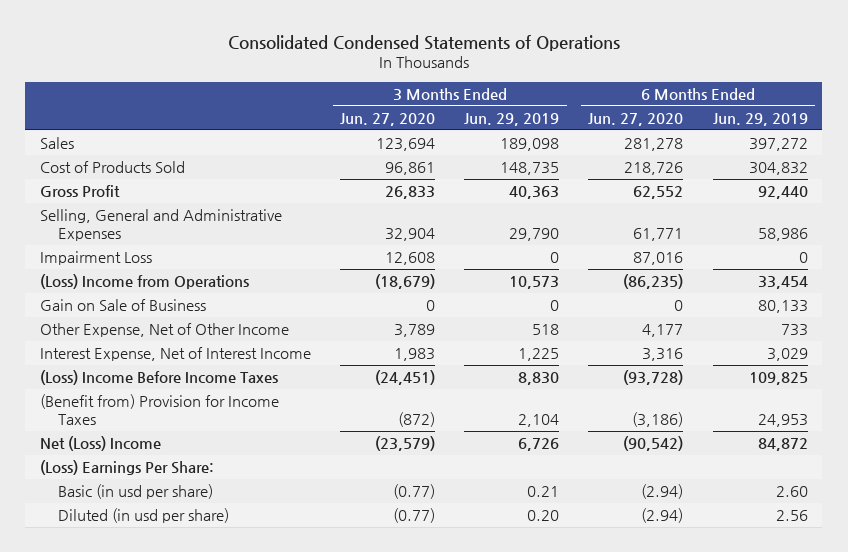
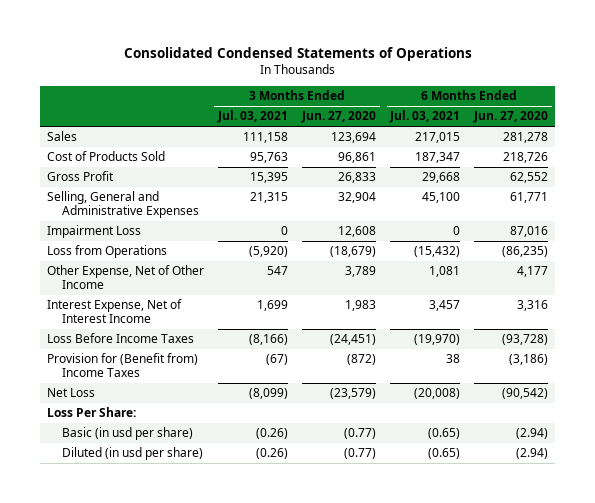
[464,112,560,126] Jun. 29, 2019 -> none
[712,112,808,126] Jun. 29, 2019 -> none
none -> [216,110,288,124] Jul. 03, 2021
none -> [389,110,461,124] Jul. 03, 2021
[39,299,206,312] Gain on Sale of Business -> none
[39,274,249,290] (Loss) Income from Operations -> [46,245,167,259] Loss from Operations
[39,370,278,386] (Loss) Income Before Income Taxes -> [46,333,194,344] Loss Before Income Taxes
[39,394,279,425] (Benefit from) Provision for Income Taxes -> [46,353,198,378] Provision for (Benefit from) Income Taxes
[39,436,161,452] Net (Loss) Income -> [46,388,95,398] Net Loss
[39,460,214,476] (Loss) Earnings Per Share: -> [46,407,136,418] Loss Per Share:

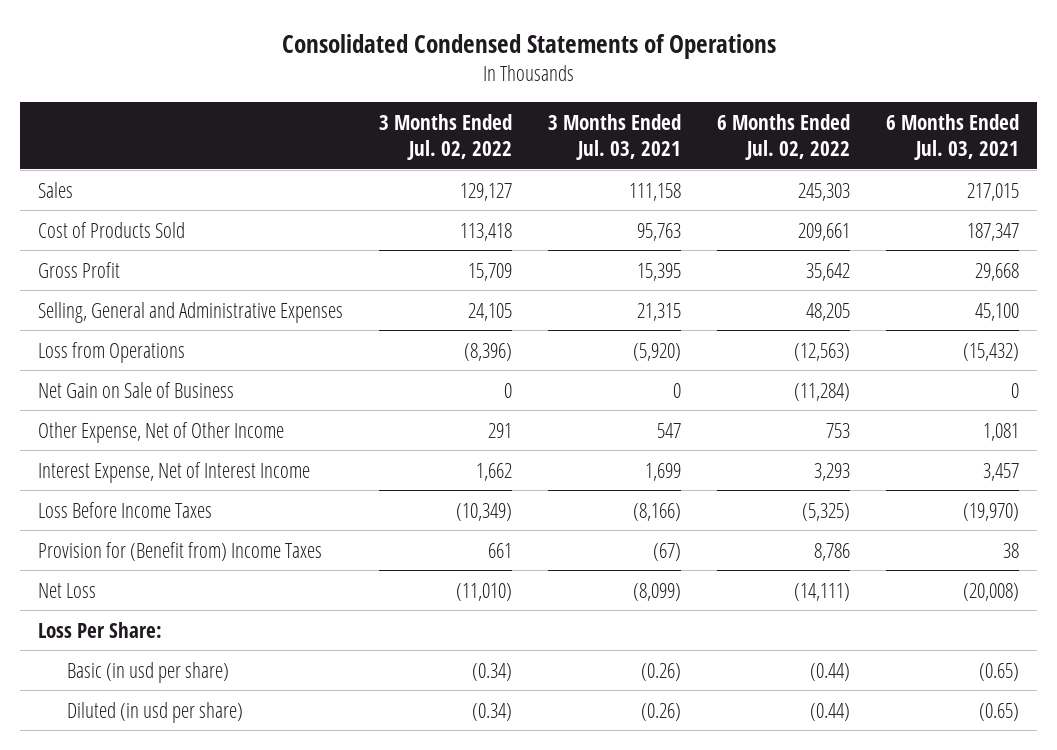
[301,111,377,124] Jun. 27, 2020 -> none
[473,111,549,124] Jun. 27, 2020 -> none
none -> [379,114,513,161] 3 Months Ended Jul. 02, 2022
none -> [717,114,851,161] 6 Months Ended Jul. 02, 2022
[46,225,141,239] Impairment Loss -> none
none -> [38,381,235,398] Net Gain on Sale of Business

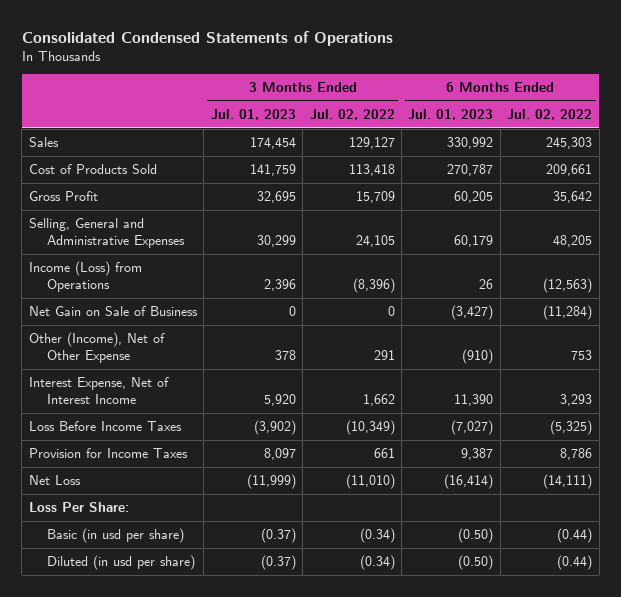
[548,114,682,161] 3 Months Ended Jul. 03, 2021 -> none
[886,114,1020,161] 6 Months Ended Jul. 03, 2021 -> none
none -> [210,108,296,120] Jul. 01, 2023
none -> [408,108,494,120] Jul. 01, 2023
[38,341,186,363] Loss from Operations -> [28,261,142,293] Income (Loss) from Operations
[38,421,285,443] Other Expense, Net of Other Income -> [28,332,165,364] Other (Income), Net of Other Expense
[38,541,323,561] Provision for (Benefit from) Income Taxes -> [28,448,188,459] Provision for Income Taxes

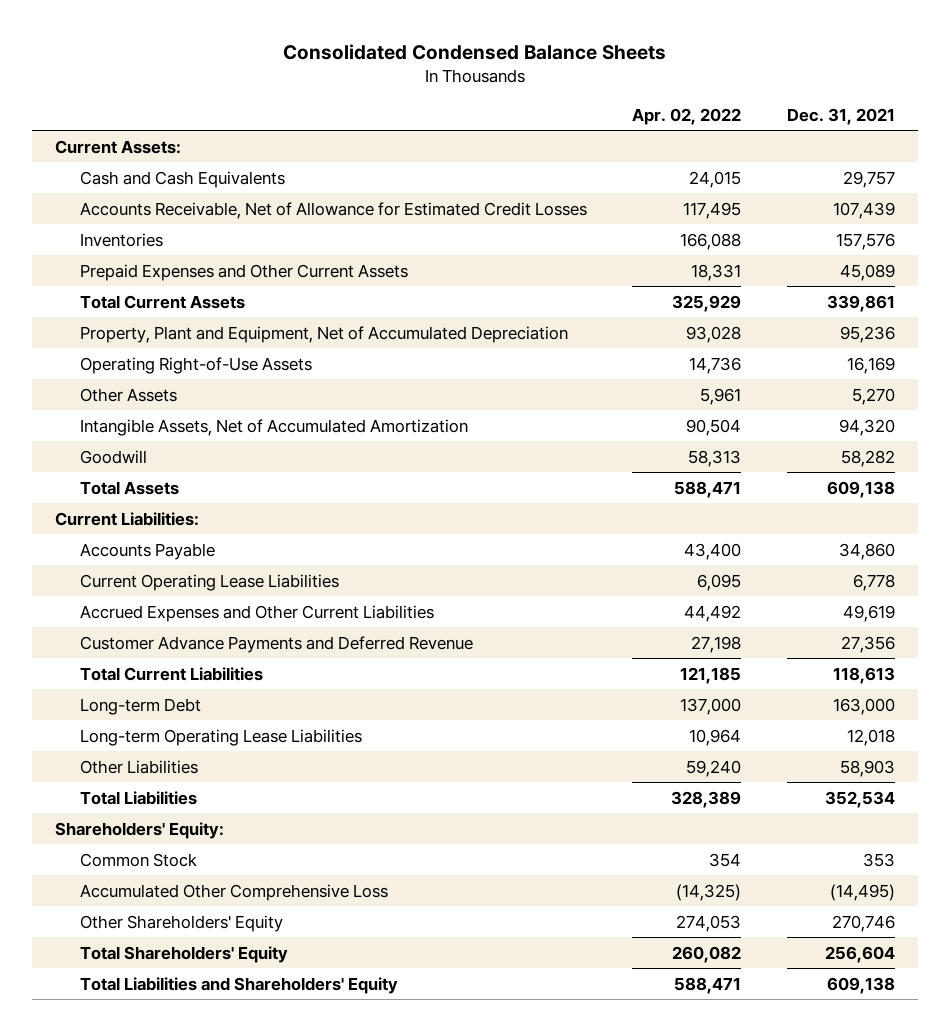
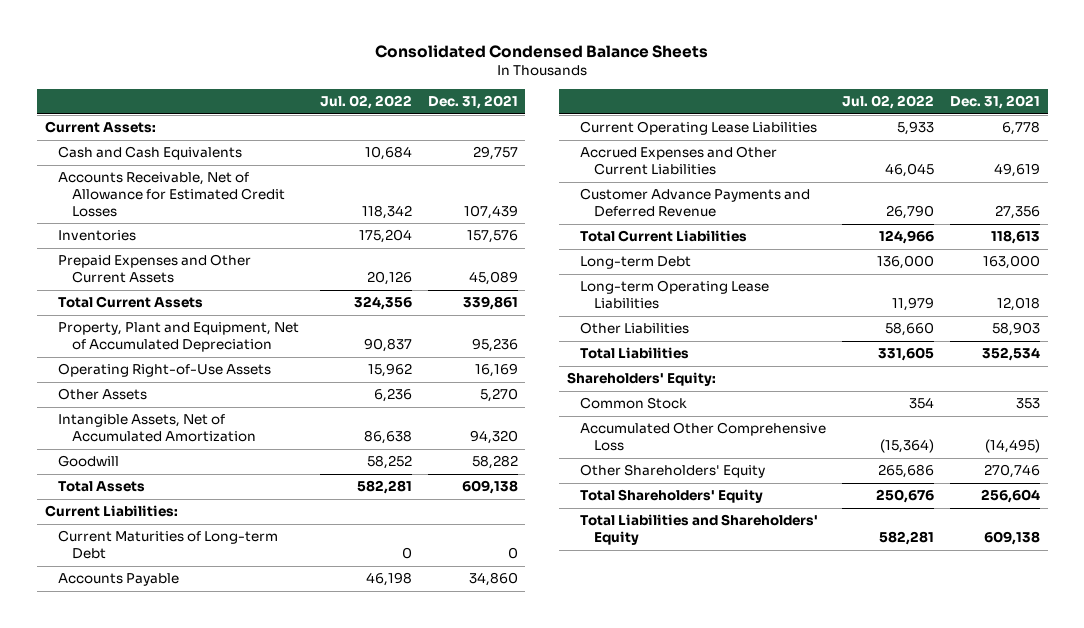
[632,107,742,125] Apr. 02, 2022 -> none
none -> [320,95,413,110] Jul. 02, 2022
none -> [58,530,279,560] Current Maturities of Long-term Debt

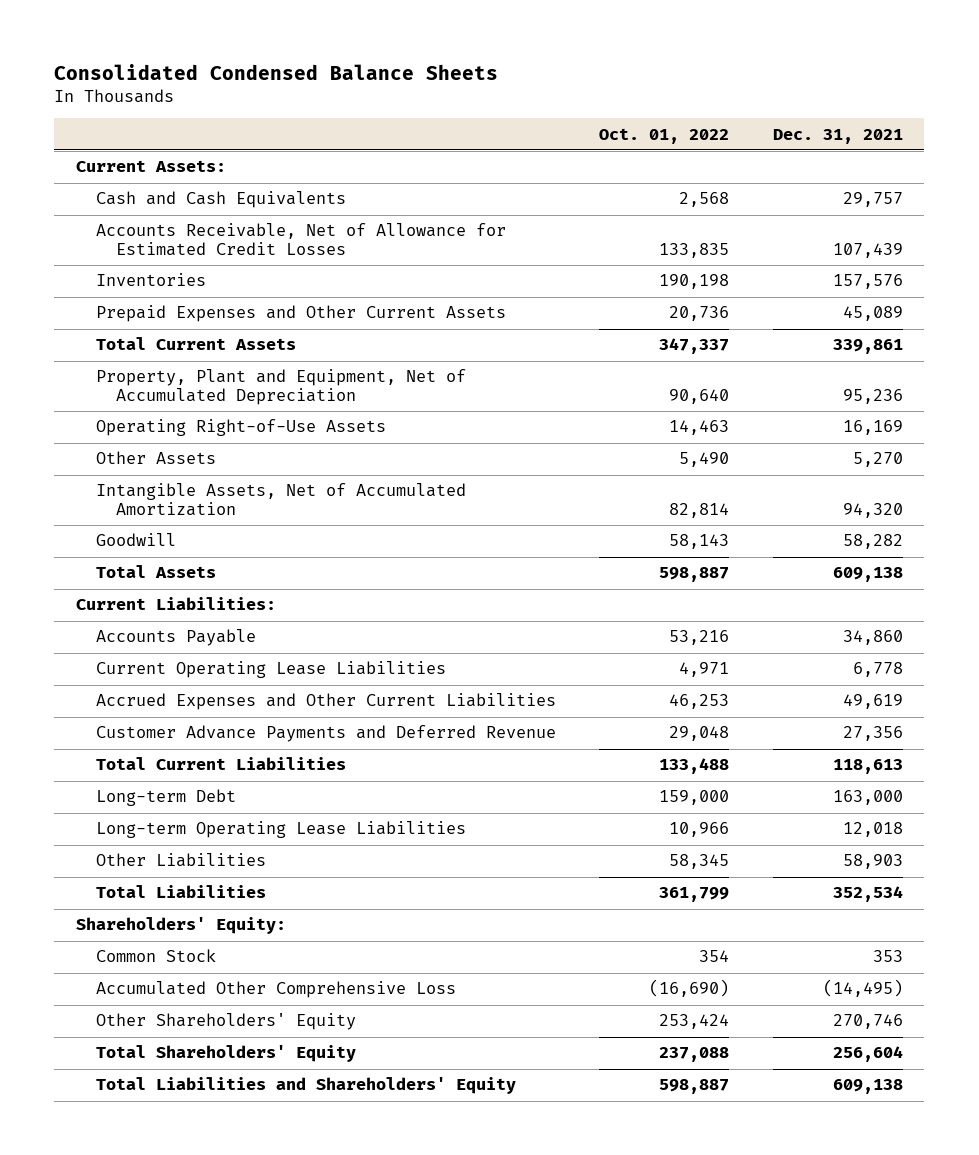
[320,95,413,110] Jul. 02, 2022 -> none
none -> [599,127,730,144] Oct. 01, 2022
[58,530,279,560] Current Maturities of Long-term Debt -> none

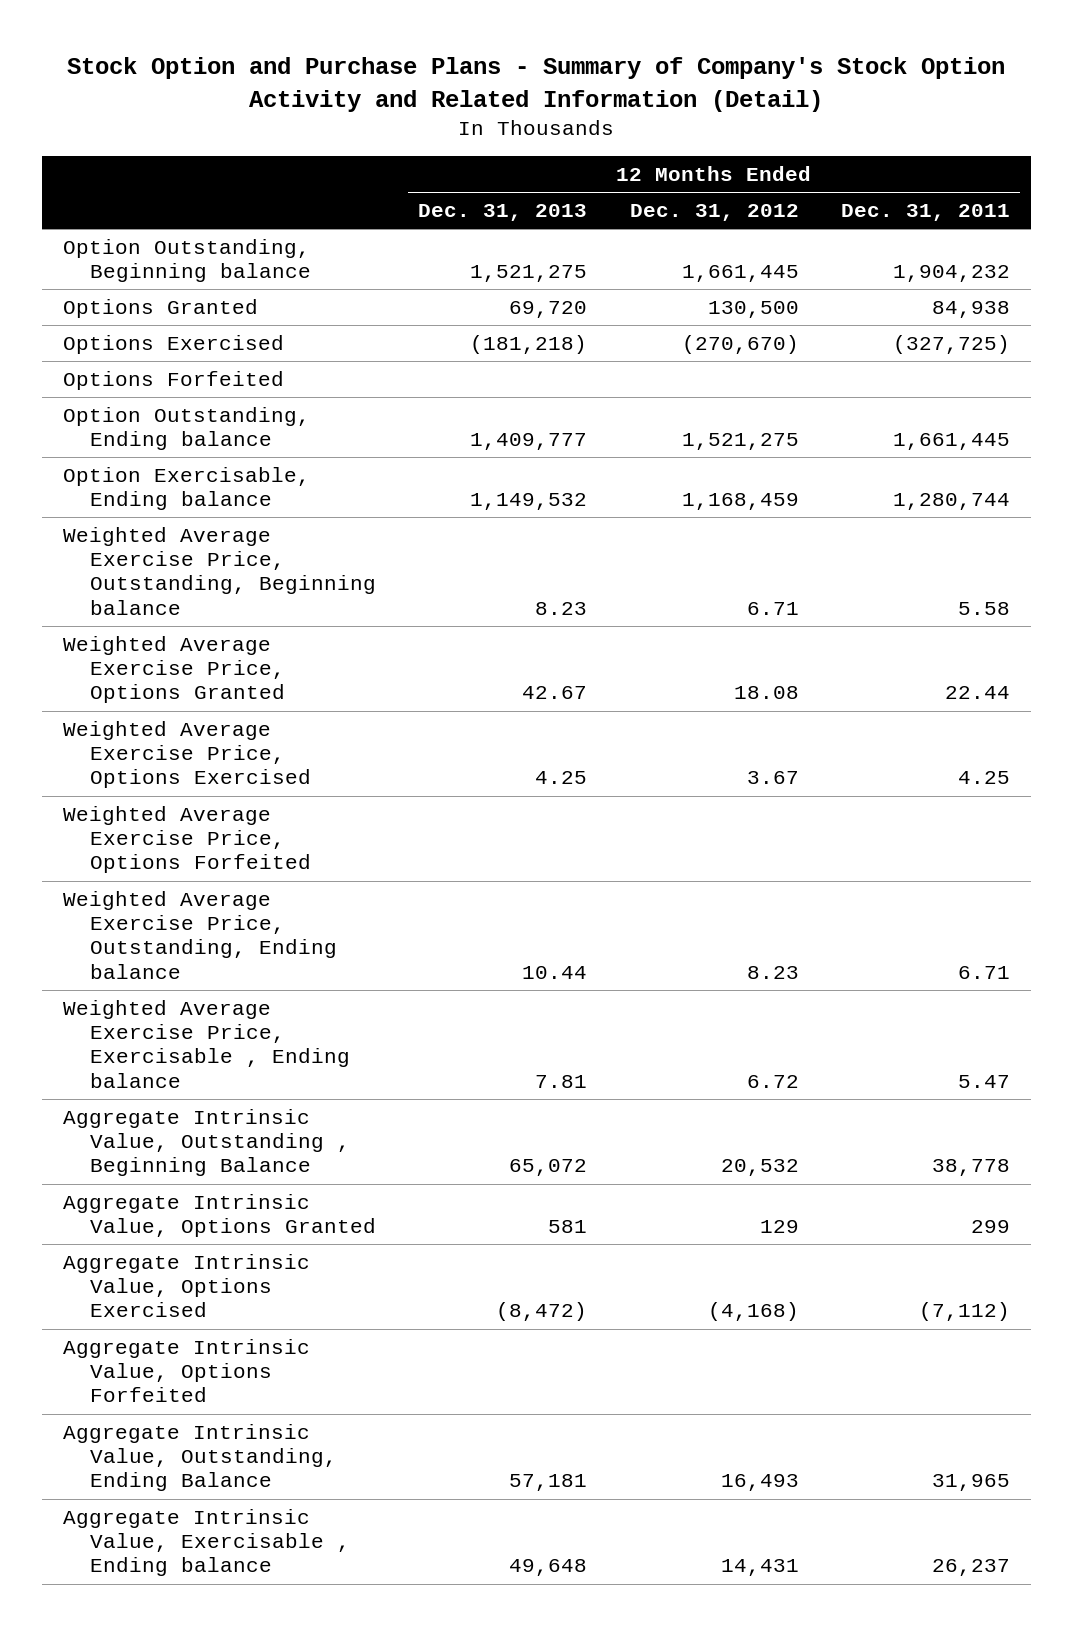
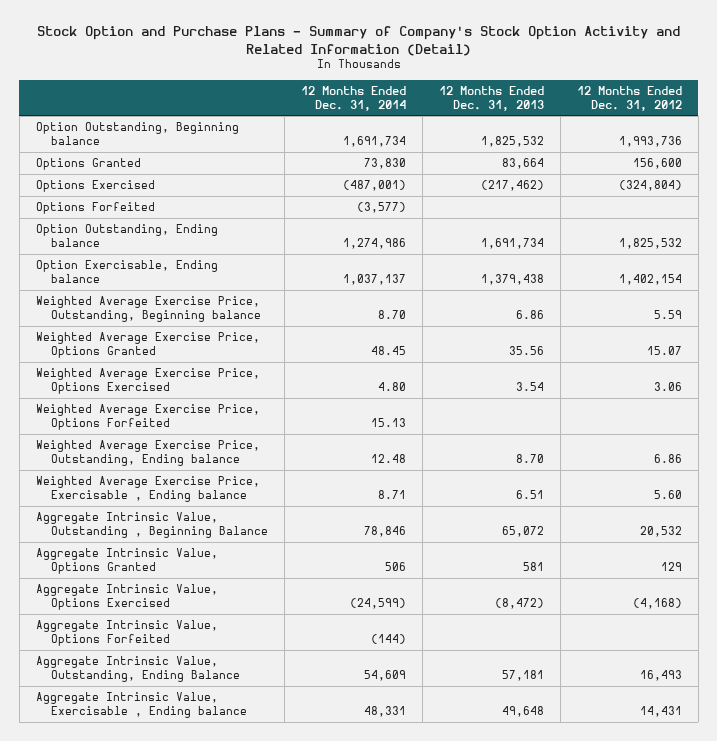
[840,204,1010,222] Dec. 31, 2011 -> none
none -> [300,85,406,111] 12 Months Ended Dec. 31, 2014
[470,265,588,283] 1,521,275 -> [480,136,544,148] 1,825,532
[681,265,799,283] 1,661,445 -> [618,136,682,148] 1,993,736
[509,300,588,318] 69,720 -> [501,158,544,170] 83,664
[707,300,799,318] 130,500 -> [632,158,682,170] 156,600
[470,334,588,354] (181,218) -> [480,180,544,192] (217,462)
[681,334,799,354] (270,670) -> [618,180,682,192] (324,804)
[470,433,588,451] 1,409,777 -> [480,238,544,250] 1,691,734
[681,433,799,451] 1,521,275 -> [618,238,682,250] 1,825,532
[470,493,588,511] 1,149,532 -> [480,274,544,286] 1,379,438
[681,493,799,511] 1,168,459 -> [618,274,682,286] 1,402,154
[535,601,588,615] 8.23 -> [515,310,544,320] 6.86
[746,601,799,615] 6.71 -> [653,310,682,320] 5.59
[522,686,588,700] 42.67 -> [508,346,544,356] 35.56
[733,686,799,700] 18.08 -> [646,346,682,356] 15.07
[535,771,588,785] 4.25 -> [515,382,544,392] 3.54
[746,771,799,785] 3.67 -> [653,382,682,392] 3.06
[522,965,588,979] 10.44 -> [515,454,544,464] 8.70
[746,965,799,979] 8.23 -> [653,454,682,464] 6.86
[535,1074,588,1088] 7.81 -> [515,490,544,500] 6.51
[746,1074,799,1088] 6.72 -> [653,490,682,500] 5.60

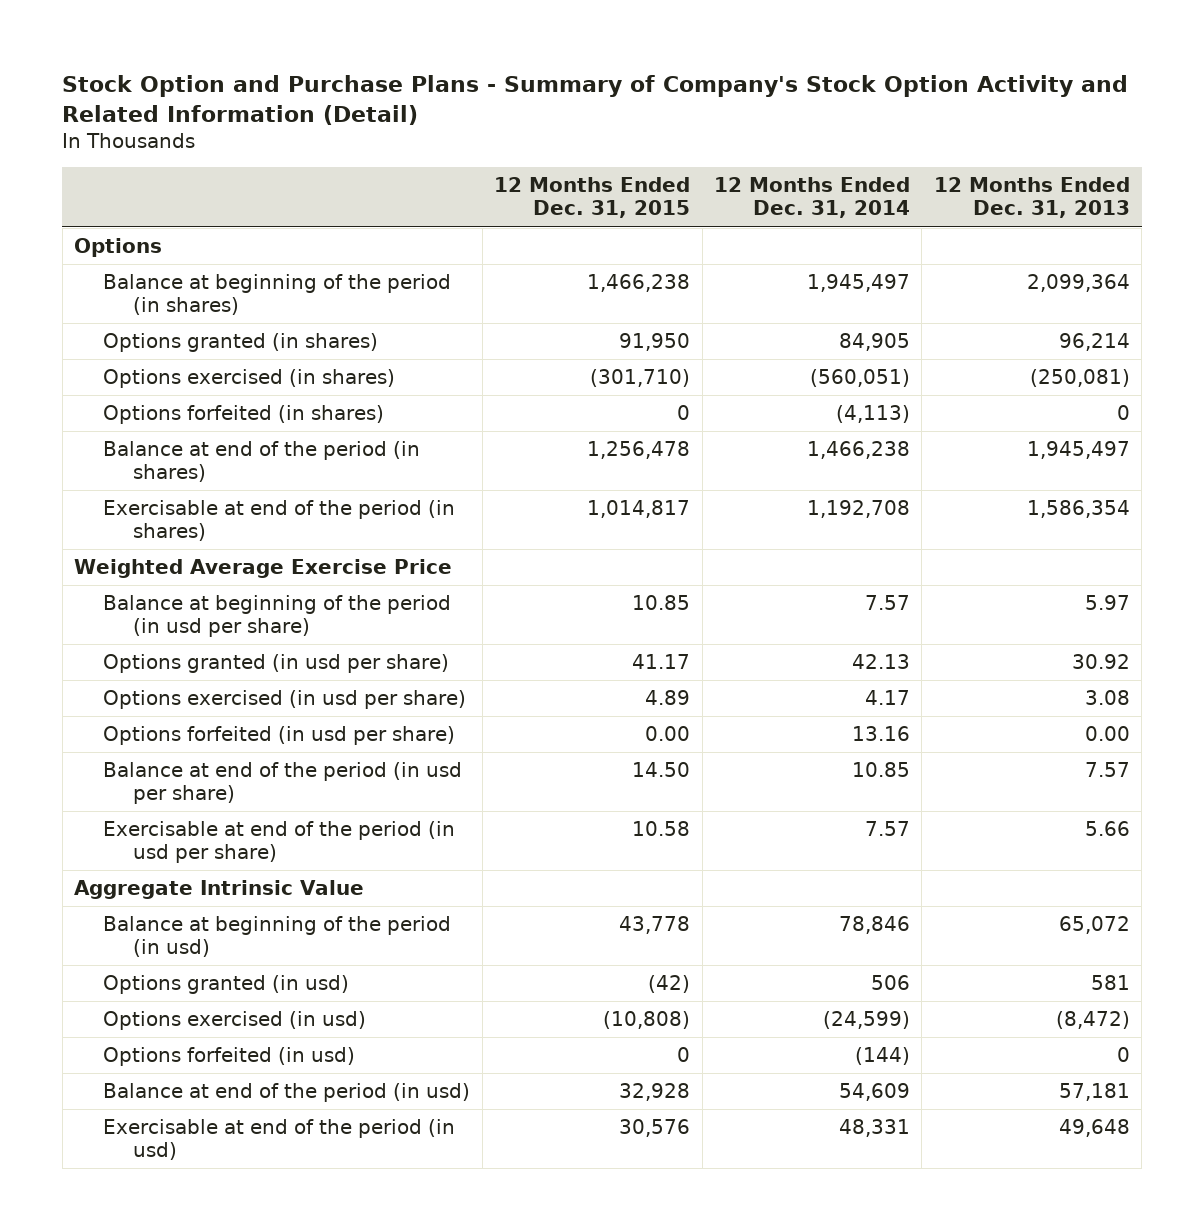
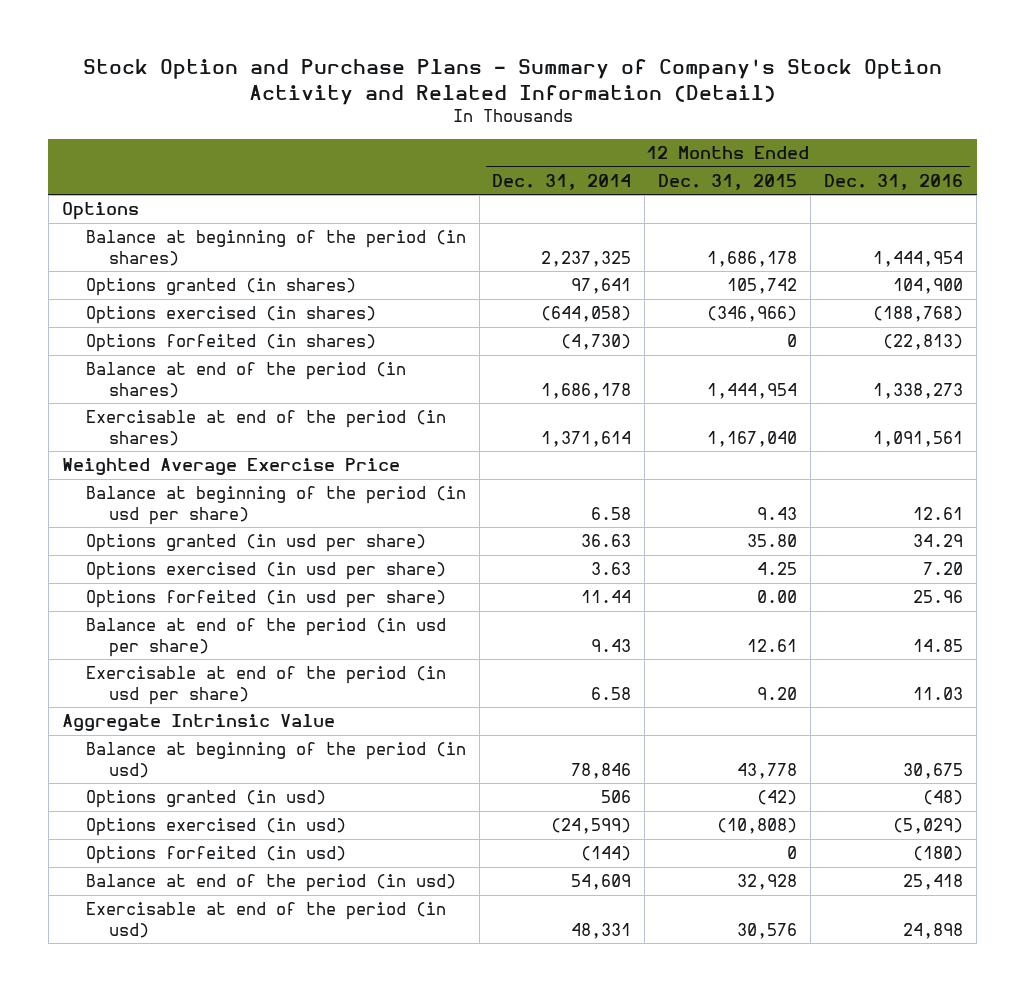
[933,177,1130,219] 12 Months Ended Dec. 31, 2013 -> none
none -> [824,173,964,190] Dec. 31, 2016
[587,274,691,293] 1,466,238 -> [707,250,798,267] 1,686,178
[806,274,910,293] 1,945,497 -> [541,250,632,267] 2,237,325
[619,333,691,352] 91,950 -> [727,278,798,295] 105,742
[838,333,910,352] 84,905 -> [571,278,632,295] 97,641
[590,369,691,388] (301,710) -> [707,306,798,323] (346,966)
[809,369,910,388] (560,051) -> [541,306,632,323] (644,058)
[835,405,910,424] (4,113) -> [561,334,632,351] (4,730)
[587,441,691,460] 1,256,478 -> [707,382,798,399] 1,444,954
[806,441,910,460] 1,466,238 -> [541,382,632,399] 1,686,178
[587,500,691,519] 1,014,817 -> [707,430,798,447] 1,167,040
[806,500,910,519] 1,192,708 -> [541,430,632,447] 1,371,614
[632,595,691,611] 10.85 -> [757,506,798,520] 9.43
[864,595,910,611] 7.57 -> [591,506,632,520] 6.58
[632,654,691,670] 41.17 -> [747,534,798,548] 35.80
[851,654,910,670] 42.13 -> [581,534,632,548] 36.63
[645,690,691,706] 4.89 -> [757,562,798,576] 4.25
[864,690,910,706] 4.17 -> [591,562,632,576] 3.63
[851,726,910,742] 13.16 -> [581,590,632,604] 11.44
[632,762,691,778] 14.50 -> [747,638,798,652] 12.61
[851,762,910,778] 10.85 -> [591,638,632,652] 9.43
[632,821,691,837] 10.58 -> [757,686,798,700] 9.20
[864,821,910,837] 7.57 -> [591,686,632,700] 6.58

